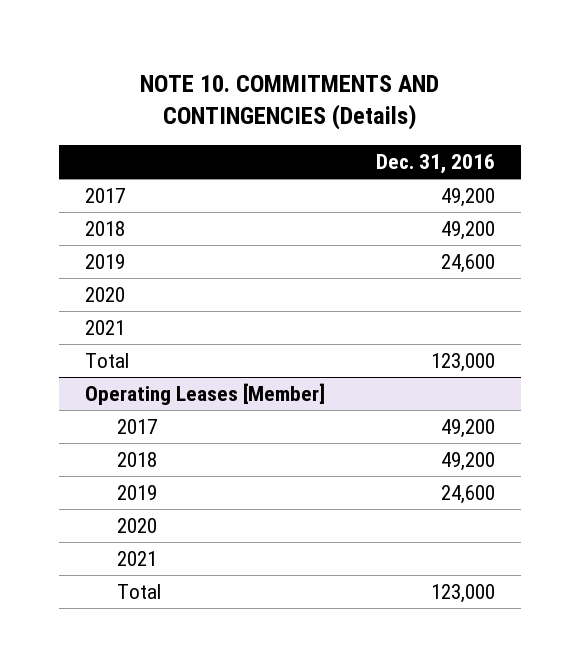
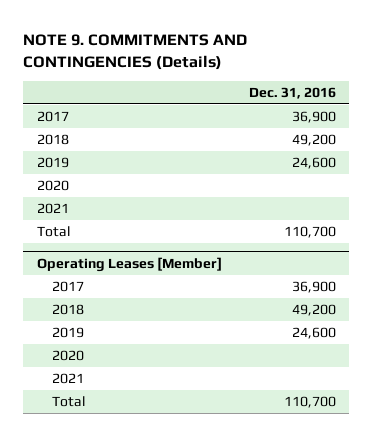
[140,74,440,131] NOTE 10. COMMITMENTS AND CONTINGENCIES (Details) -> [23,33,248,70] NOTE 9. COMMITMENTS AND CONTINGENCIES (Details)
[441,188,496,208] 49,200 -> [291,111,336,124] 36,900
[431,353,496,373] 123,000 -> [283,226,336,239] 110,700
[441,419,496,439] 49,200 -> [291,281,336,294] 36,900
[431,584,496,604] 123,000 -> [283,396,336,409] 110,700

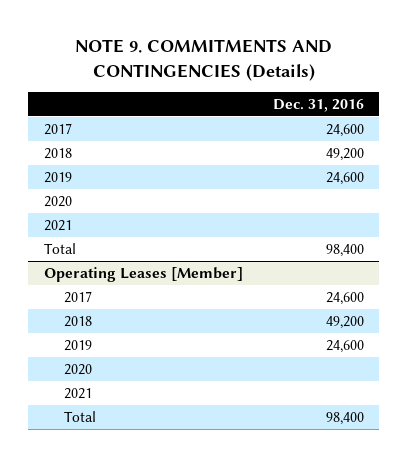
[291,111,336,124] 36,900 -> [326,123,365,137] 24,600
[283,226,336,239] 110,700 -> [326,243,365,257] 98,400
[291,281,336,294] 36,900 -> [326,291,365,305] 24,600
[283,396,336,409] 110,700 -> [326,411,365,425] 98,400

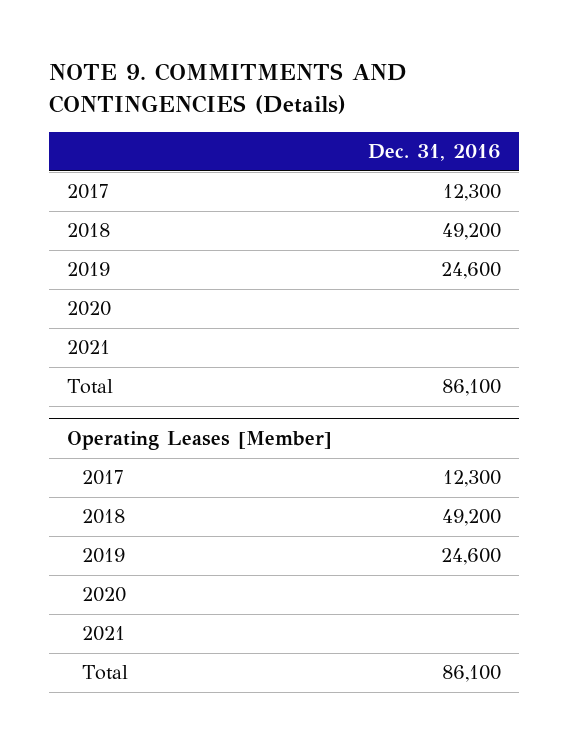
[326,123,365,137] 24,600 -> [442,184,501,202] 12,300
[326,243,365,257] 98,400 -> [441,379,501,397] 86,100
[326,291,365,305] 24,600 -> [442,470,501,488] 12,300
[326,411,365,425] 98,400 -> [441,665,501,683] 86,100

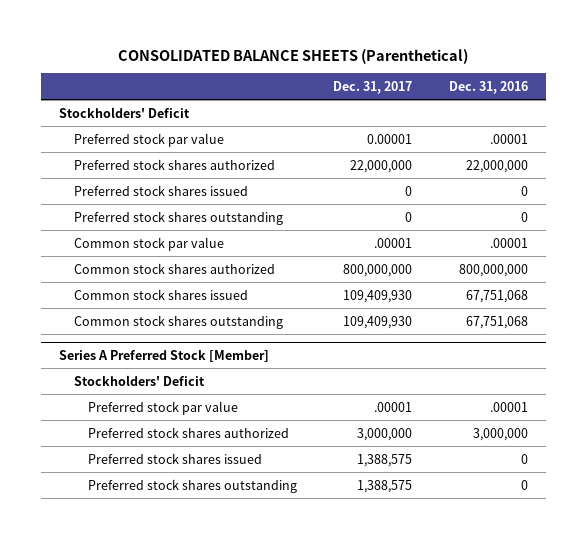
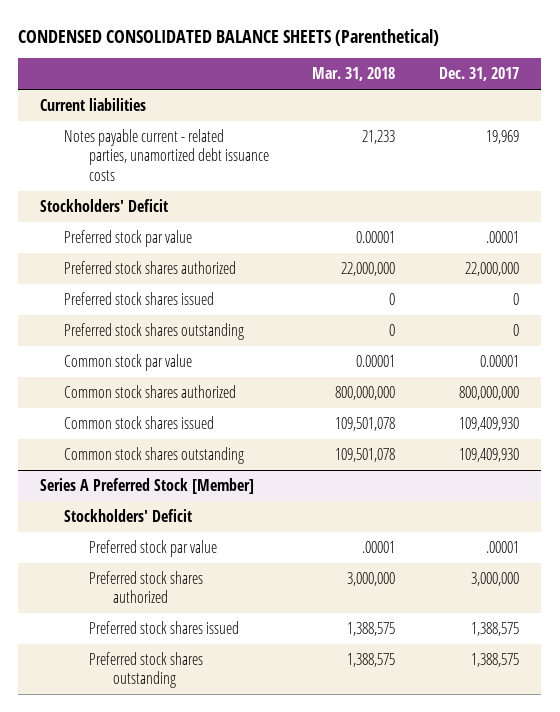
[118,48,469,64] CONSOLIDATED BALANCE SHEETS (Parenthetical) -> [18,28,440,46] CONDENSED CONSOLIDATED BALANCE SHEETS (Parenthetical)
[448,80,528,94] Dec. 31, 2016 -> none
none -> [312,67,396,82] Mar. 31, 2018
none -> [40,98,147,112] Current liabilities
none -> [64,129,269,181] Notes payable current - related parties, unamortized debt issuance costs
[367,133,413,144] 0.00001 -> [486,231,520,244] .00001
[374,237,413,248] .00001 -> [480,355,520,368] 0.00001

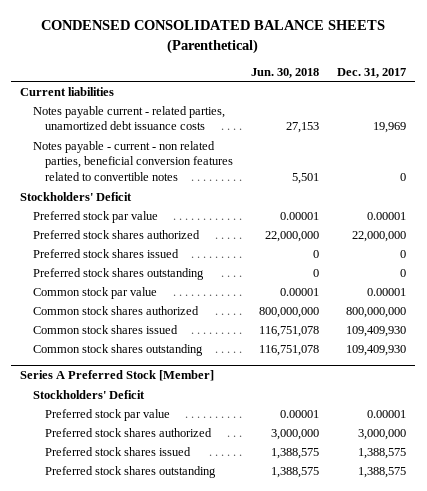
[312,67,396,82] Mar. 31, 2018 -> none
none -> [251,67,320,78] Jun. 30, 2018
none -> [32,140,234,182] Notes payable - current - non related parties, beneficial conversion features related to convertible notes
[486,231,520,244] .00001 -> [367,211,407,220] 0.00001
[486,541,520,554] .00001 -> [367,409,407,418] 0.00001

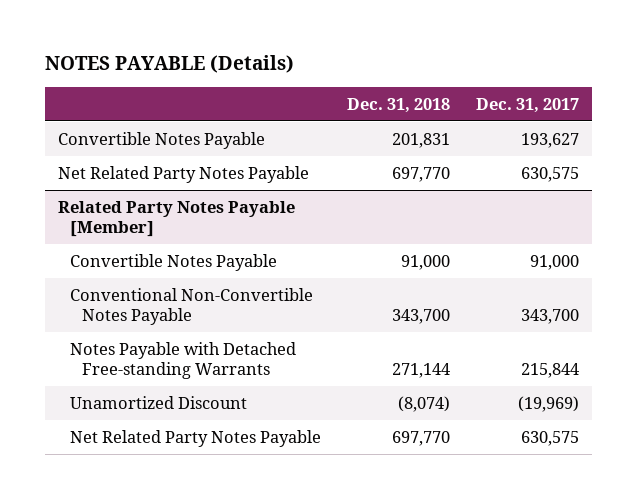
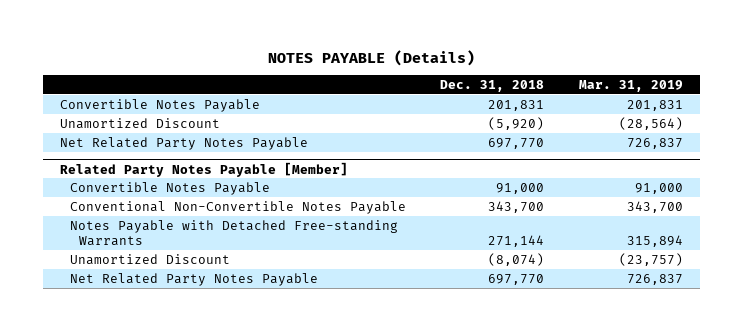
[476,97,580,113] Dec. 31, 2017 -> none
none -> [578,79,683,92] Mar. 31, 2019
none -> [60,117,221,129] Unamortized Discount

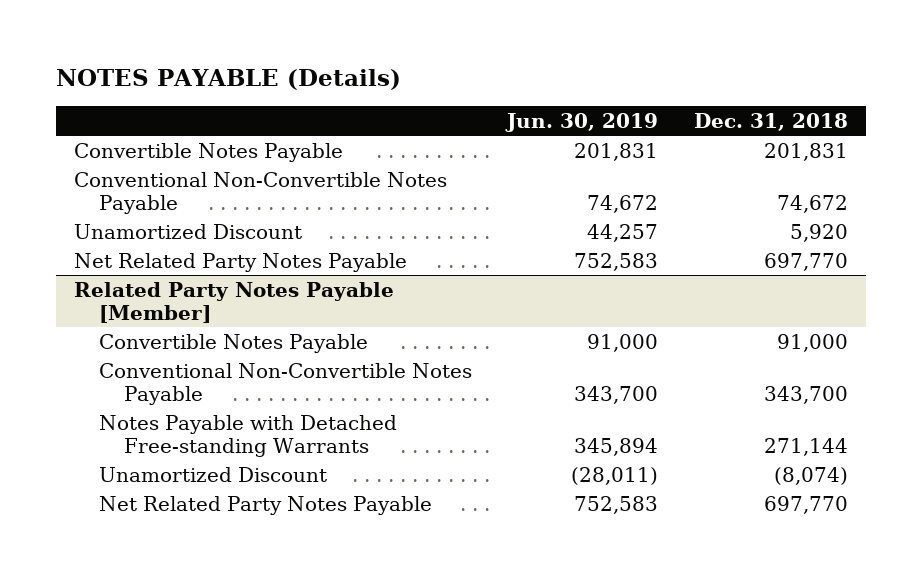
[578,79,683,92] Mar. 31, 2019 -> none
none -> [505,112,659,132] Jun. 30, 2019
none -> [73,171,447,214] Conventional Non-Convertible Notes Payable
[488,116,545,130] (5,920) -> [790,223,849,242] 5,920

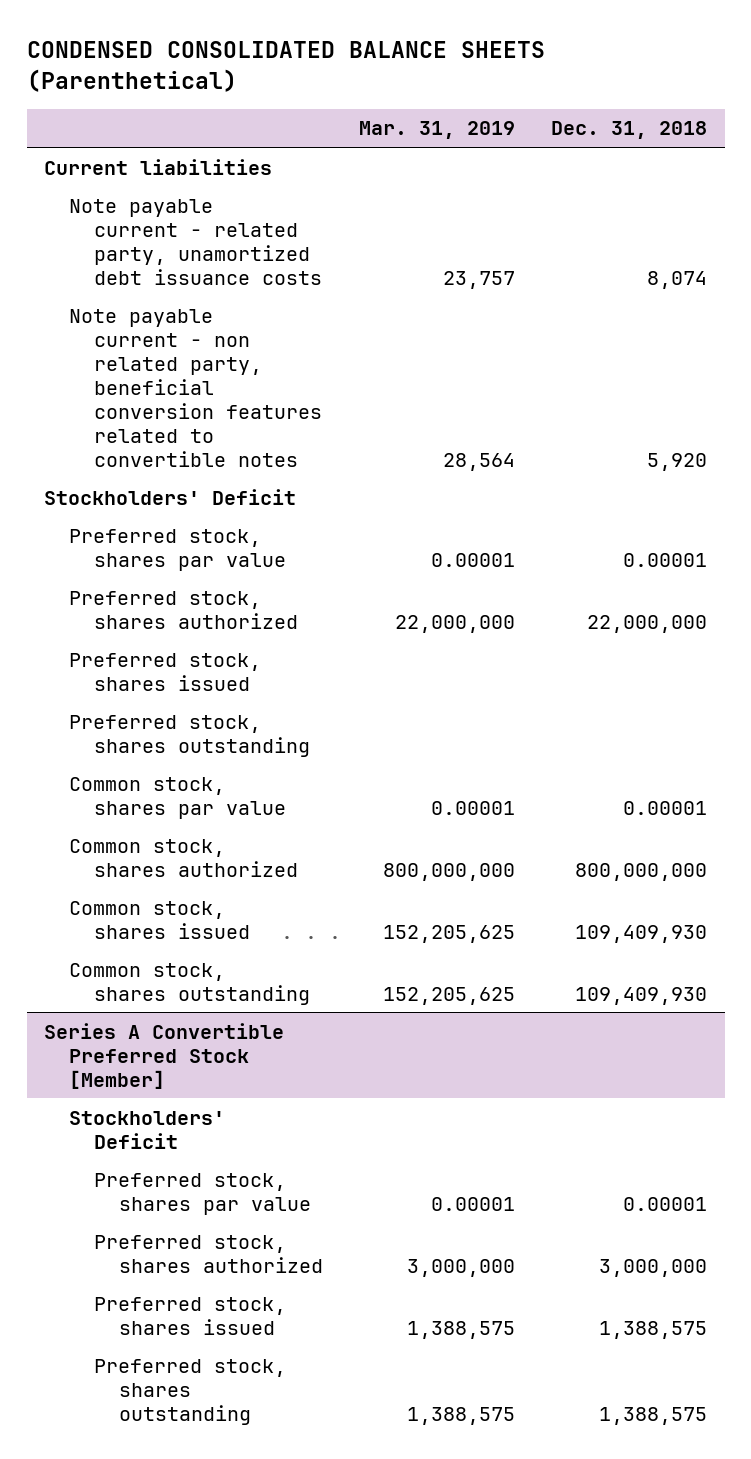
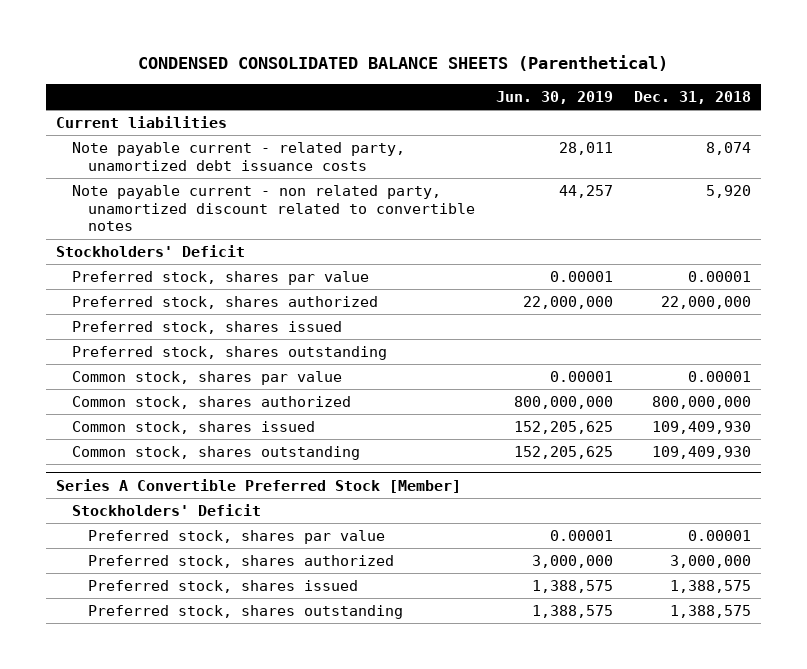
[359,121,516,140] Mar. 31, 2019 -> none
none -> [495,90,613,104] Jun. 30, 2019
[69,308,323,467] Note payable current - non related party, beneficial conversion features related to convertible notes -> [72,185,476,232] Note payable current - non related party, unamortized discount related to convertible notes

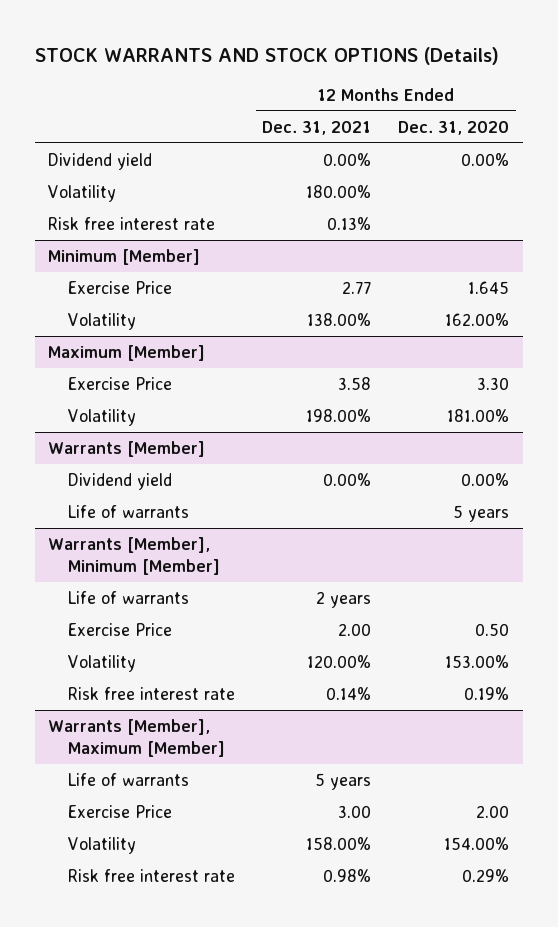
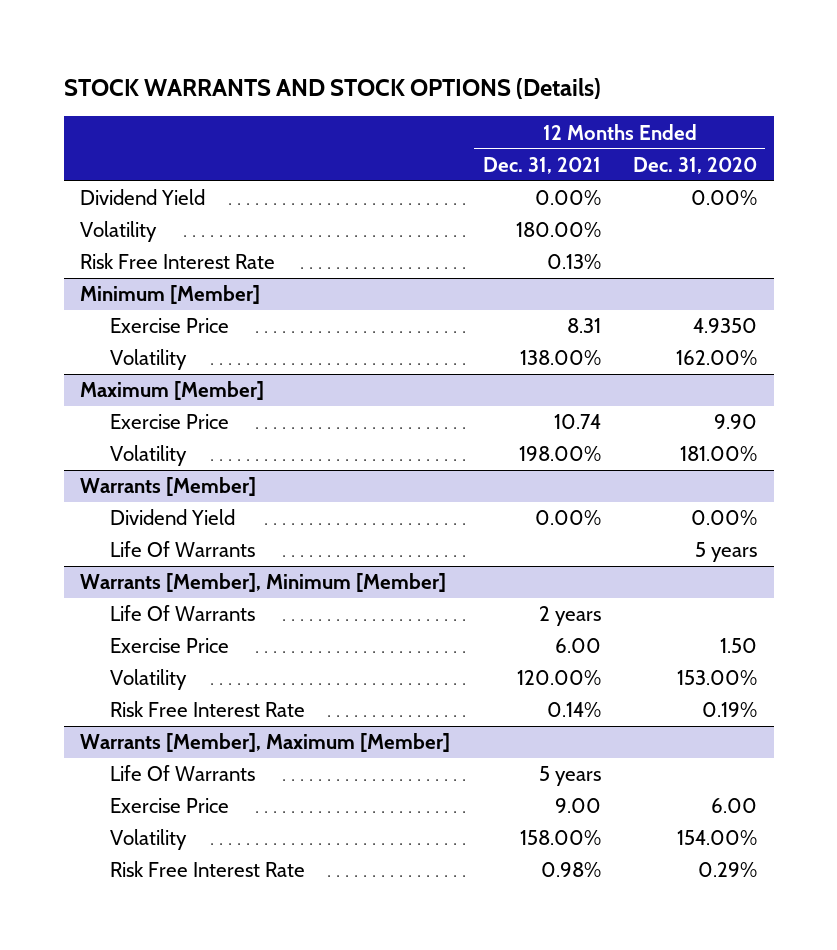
[48,152,153,170] Dividend yield -> [80,189,206,206] Dividend Yield
[48,216,216,230] Risk free interest rate -> [80,253,276,270] Risk Free Interest Rate
[342,280,372,294] 2.77 -> [566,318,601,334] 8.31
[468,280,510,294] 1.645 -> [693,318,758,334] 4.9350
[338,376,372,390] 3.58 -> [553,414,601,430] 10.74
[477,376,510,390] 3.30 -> [714,414,758,430] 9.90
[68,472,173,490] Dividend yield -> [109,509,235,526] Dividend Yield
[68,504,190,518] Life of warrants -> [109,541,255,558] Life Of Warrants
[68,590,190,604] Life of warrants -> [109,605,255,622] Life Of Warrants
[338,622,372,636] 2.00 -> [554,638,601,654] 6.00
[475,622,510,636] 0.50 -> [720,638,758,654] 1.50
[68,686,236,700] Risk free interest rate -> [109,701,305,718] Risk Free Interest Rate
[68,772,190,786] Life of warrants -> [109,765,255,782] Life Of Warrants
[338,804,372,818] 3.00 -> [554,798,601,814] 9.00
[476,804,510,818] 2.00 -> [711,798,758,814] 6.00
[68,868,236,882] Risk free interest rate -> [109,861,305,878] Risk Free Interest Rate

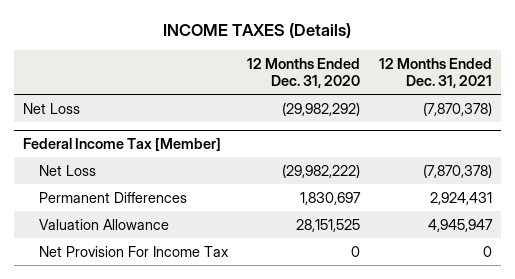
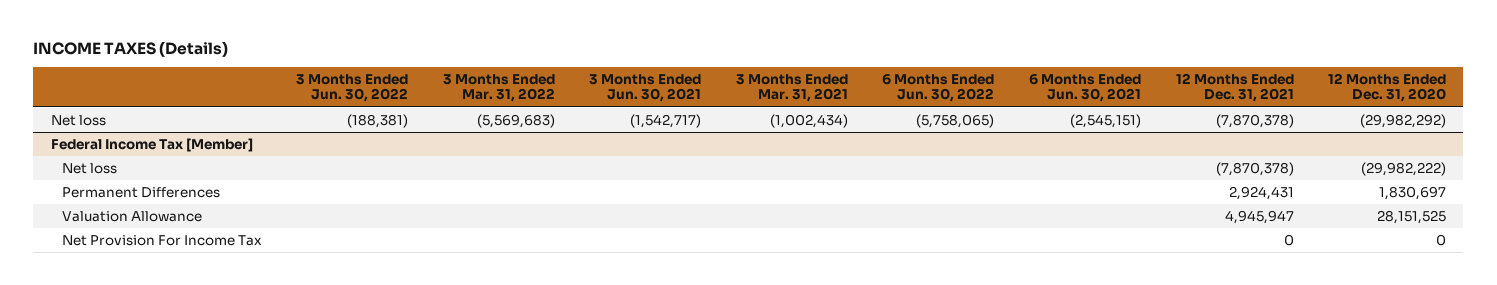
none -> [296,74,409,103] 3 Months Ended Jun. 30, 2022
none -> [442,74,555,103] 3 Months Ended Mar. 31, 2022
none -> [589,74,702,103] 3 Months Ended Jun. 30, 2021
none -> [735,74,848,103] 3 Months Ended Mar. 31, 2021
none -> [882,74,995,103] 6 Months Ended Jun. 30, 2022
none -> [1029,74,1142,103] 6 Months Ended Jun. 30, 2021
[23,102,81,114] Net Loss -> [50,114,106,126] Net loss
[39,164,97,176] Net Loss -> [61,162,117,174] Net loss

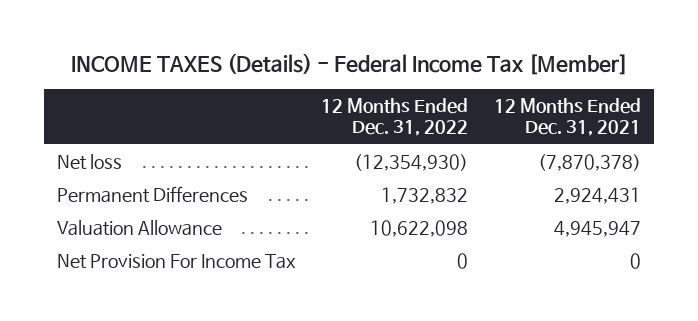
[33,40,229,57] INCOME TAXES (Details) -> [71,53,629,76] INCOME TAXES (Details) - Federal Income Tax [Member]
[296,74,409,103] 3 Months Ended Jun. 30, 2022 -> none
[442,74,555,103] 3 Months Ended Mar. 31, 2022 -> none
[589,74,702,103] 3 Months Ended Jun. 30, 2021 -> none
[735,74,848,103] 3 Months Ended Mar. 31, 2021 -> none
[882,74,995,103] 6 Months Ended Jun. 30, 2022 -> none
[1029,74,1142,103] 6 Months Ended Jun. 30, 2021 -> none
[1328,73,1447,103] 12 Months Ended Dec. 31, 2020 -> none
none -> [321,97,469,137] 12 Months Ended Dec. 31, 2022
[50,137,253,152] Federal Income Tax [Member] -> none
[61,162,117,174] Net loss -> none

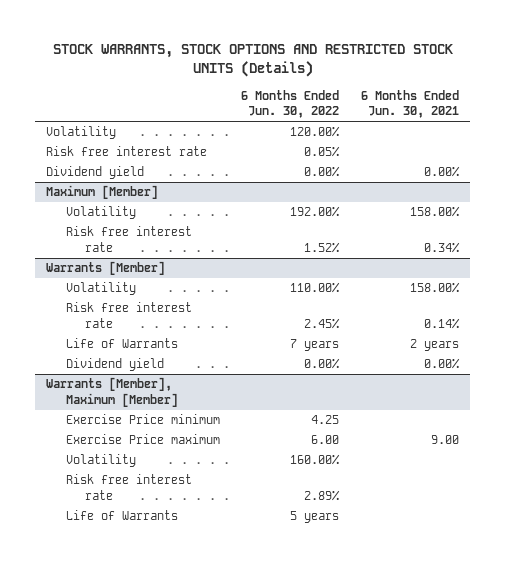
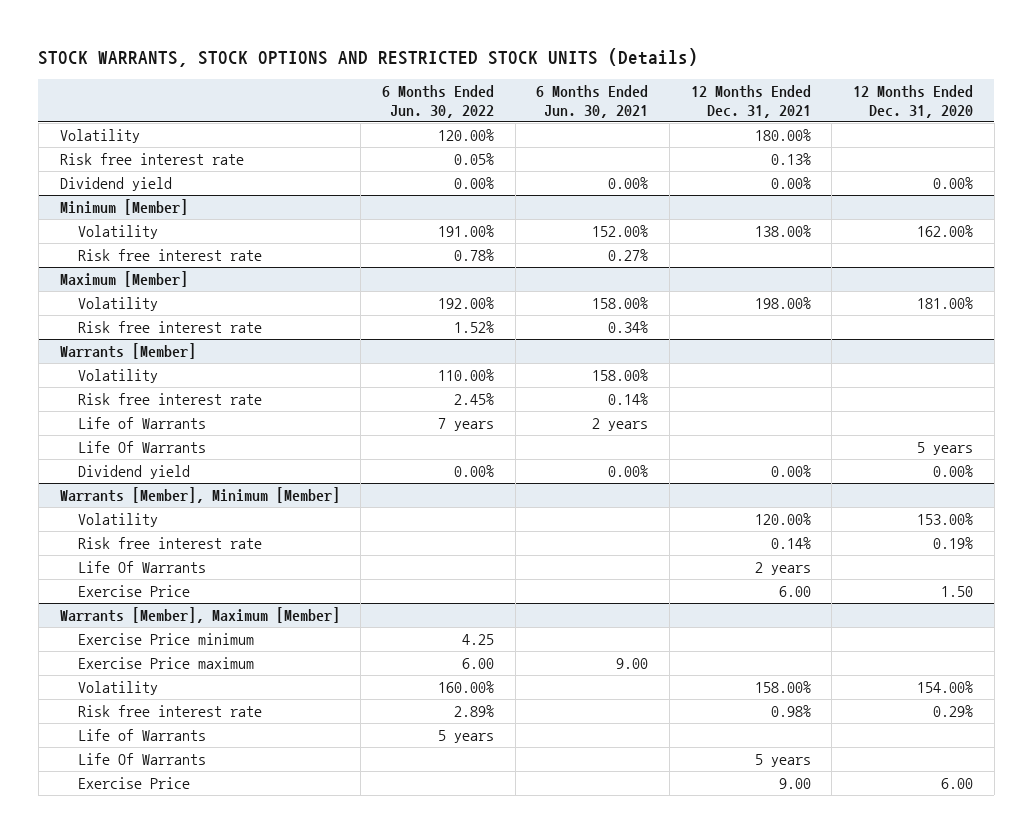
none -> [690,85,811,118] 12 Months Ended Dec. 31, 2021
none -> [853,85,974,118] 12 Months Ended Dec. 31, 2020
none -> [59,199,188,216] Minimum [Member]
none -> [78,225,159,240] Volatility
none -> [78,249,263,262] Risk free interest rate
none -> [78,441,207,454] Life Of Warrants
none -> [59,487,340,504] Warrants [Member], Minimum [Member]
none -> [78,513,159,528] Volatility
none -> [78,537,263,550] Risk free interest rate
none -> [78,561,207,574] Life Of Warrants
none -> [78,585,191,598] Exercise Price
none -> [78,753,207,766] Life Of Warrants
none -> [78,777,191,790] Exercise Price

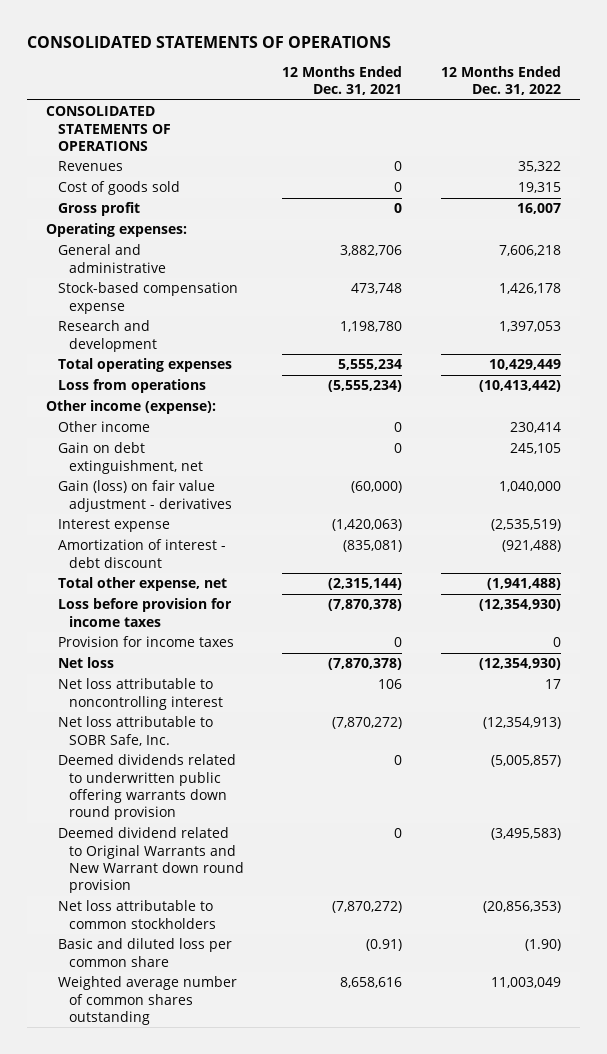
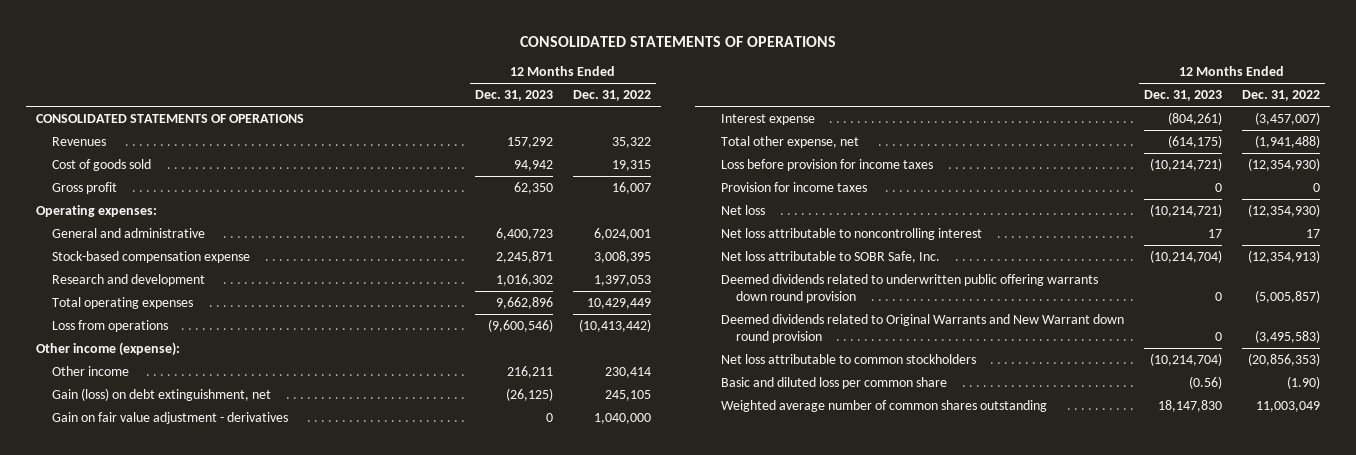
[282,65,403,95] 12 Months Ended Dec. 31, 2021 -> none
none -> [474,90,553,102] Dec. 31, 2023
[498,245,561,257] 7,606,218 -> [594,227,652,240] 6,024,001
[498,283,561,295] 1,426,178 -> [594,250,652,263] 3,008,395
[57,539,226,568] Amortization of interest - debt discount -> none
[57,442,204,474] Gain on debt extinguishment, net -> [51,387,271,401] Gain (loss) on debt extinguishment, net
[57,480,233,512] Gain (loss) on fair value adjustment - derivatives -> [51,411,288,424] Gain on fair value adjustment - derivatives
[490,519,561,532] (2,535,519) -> [1255,111,1321,125] (3,457,007)
[57,827,245,894] Deemed dividend related to Original Warrants and New Warrant down round provision -> [720,313,1124,343] Deemed dividends related to Original Warrants and New Warrant down round provision

